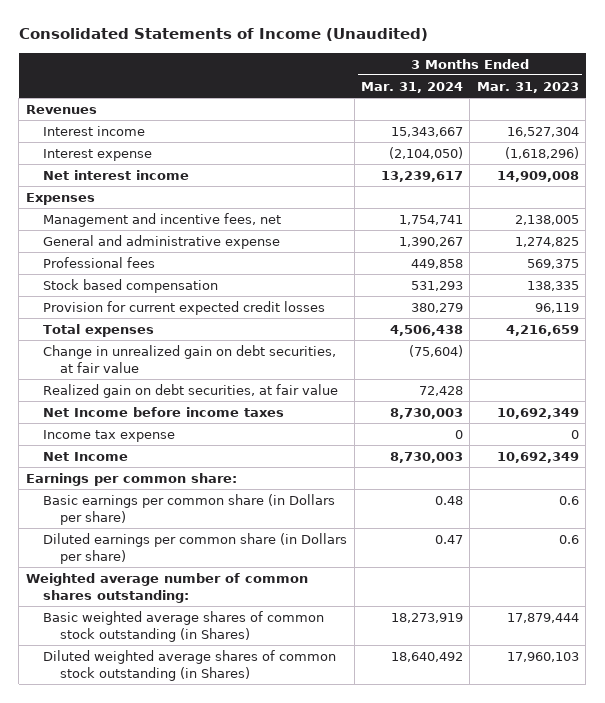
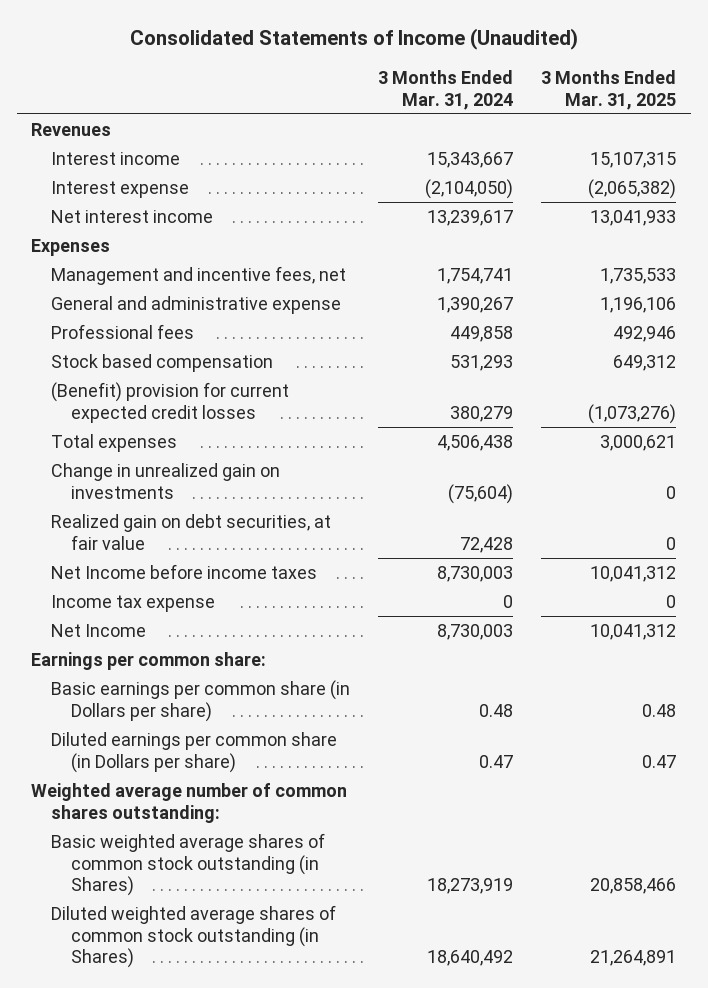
[476,81,579,93] Mar. 31, 2023 -> none
none -> [541,70,677,110] 3 Months Ended Mar. 31, 2025
[43,301,326,316] Provision for current expected credit losses -> [50,381,289,423] (Benefit) provision for current expected credit losses
[43,345,337,373] Change in unrealized gain on debt securities, at fair value -> [50,462,280,499] Change in unrealized gain on investments

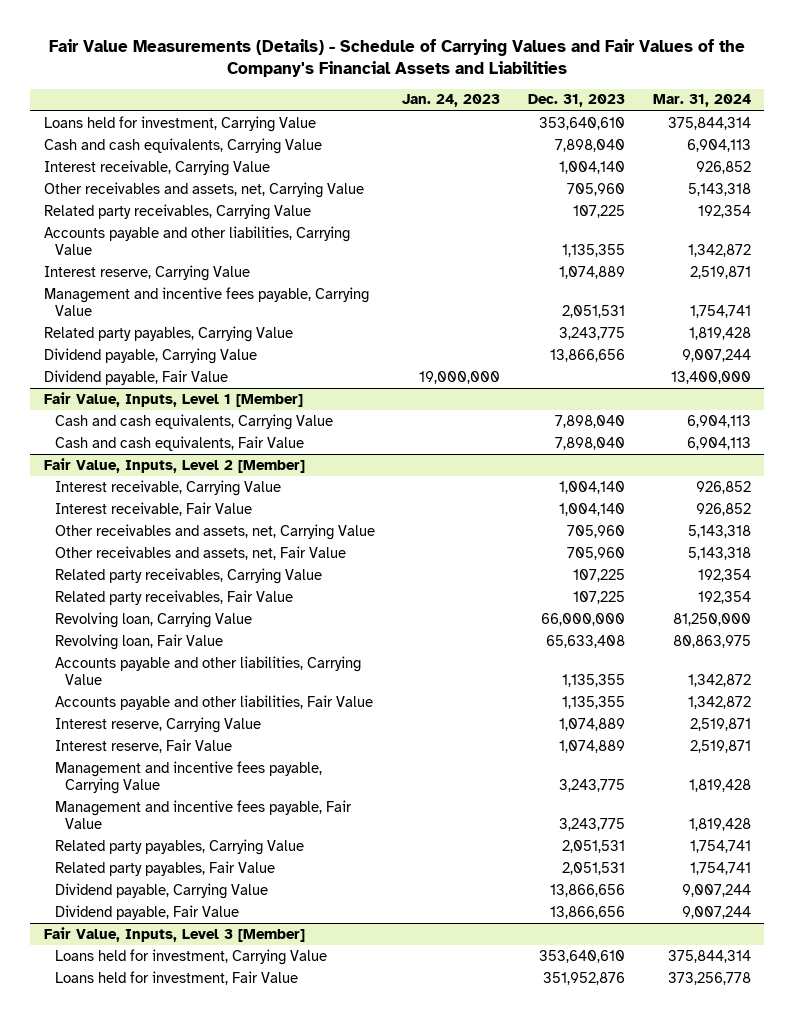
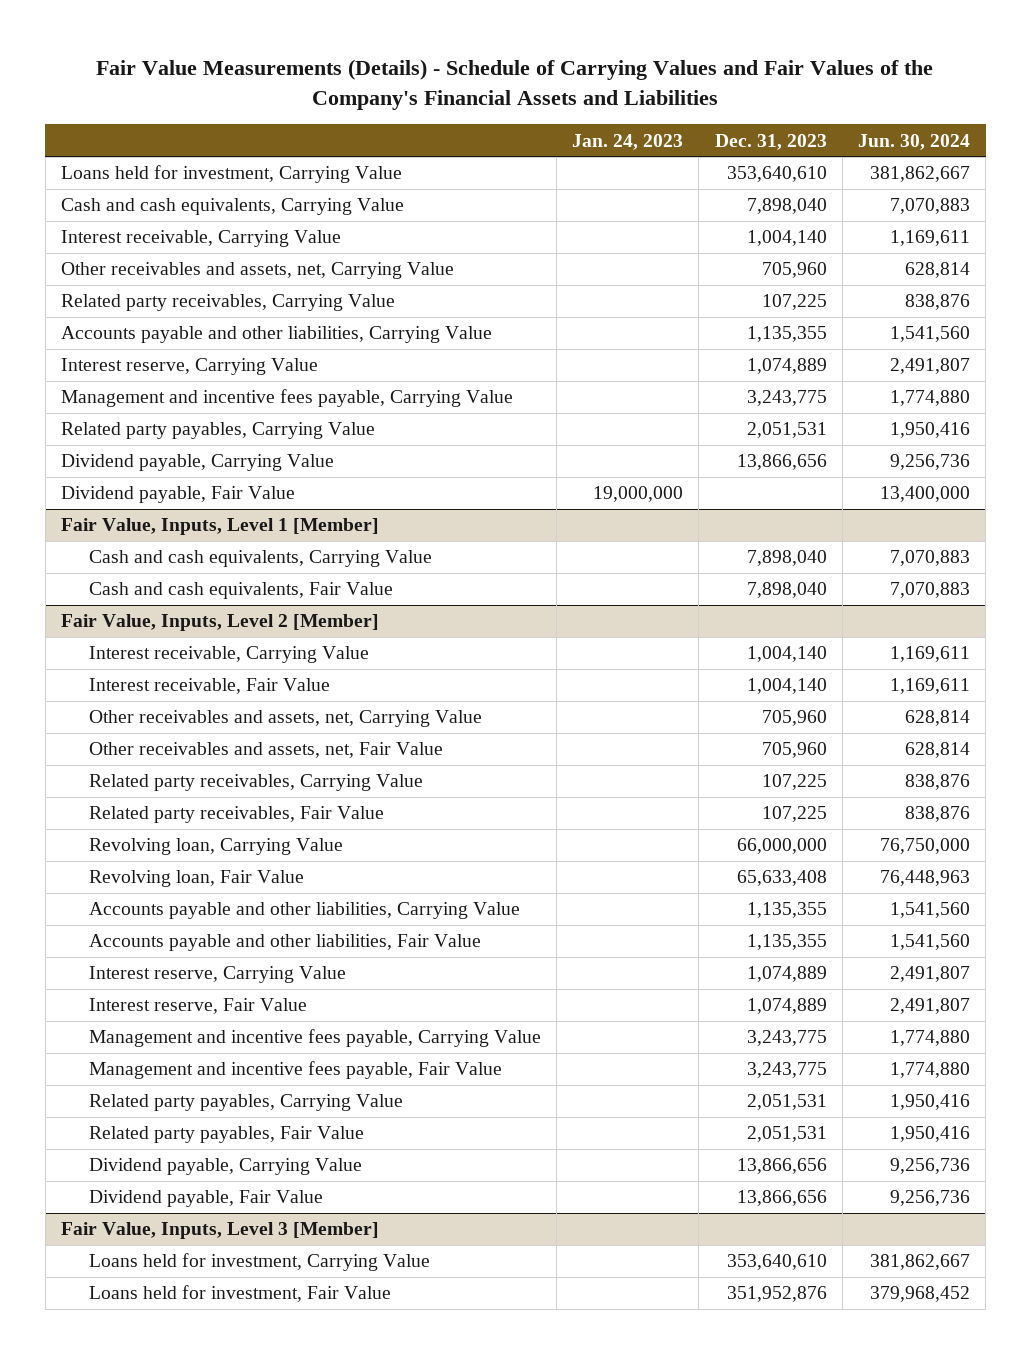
[652,94,751,108] Mar. 31, 2024 -> none
none -> [858,133,971,150] Jun. 30, 2024
[561,305,625,319] 2,051,531 -> [746,390,827,407] 3,243,775
[558,326,625,340] 3,243,775 -> [746,422,827,439] 2,051,531

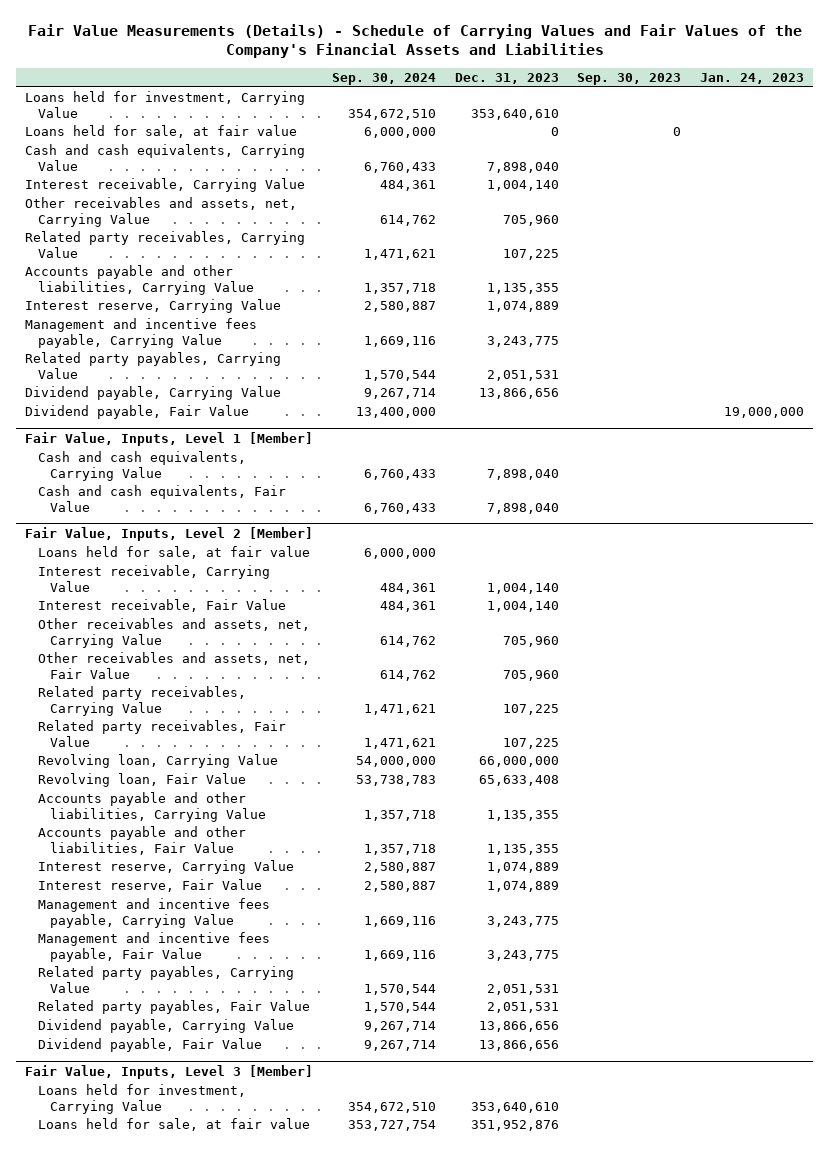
[858,133,971,150] Jun. 30, 2024 -> none
none -> [332,72,437,85] Sep. 30, 2024
none -> [577,72,682,85] Sep. 30, 2023
none -> [25,124,298,138] Loans held for sale, at fair value
none -> [37,545,310,559] Loans held for sale, at fair value
[88,1285,391,1303] Loans held for investment, Fair Value -> [37,1117,310,1131] Loans held for sale, at fair value

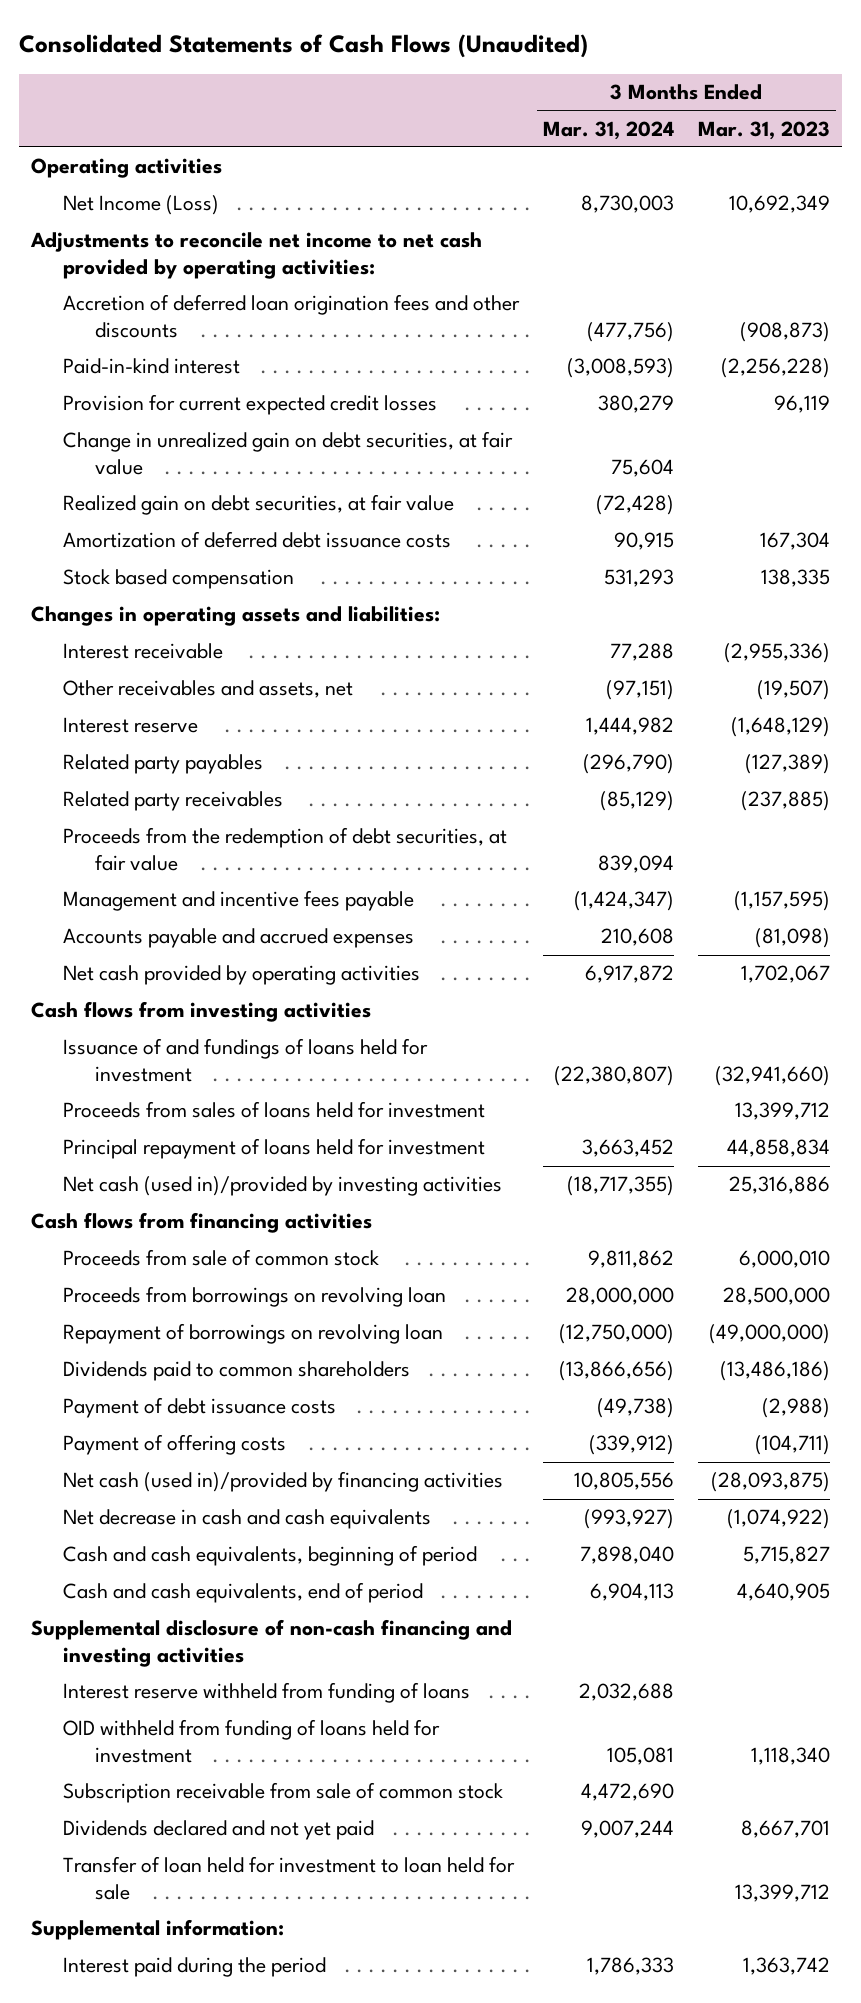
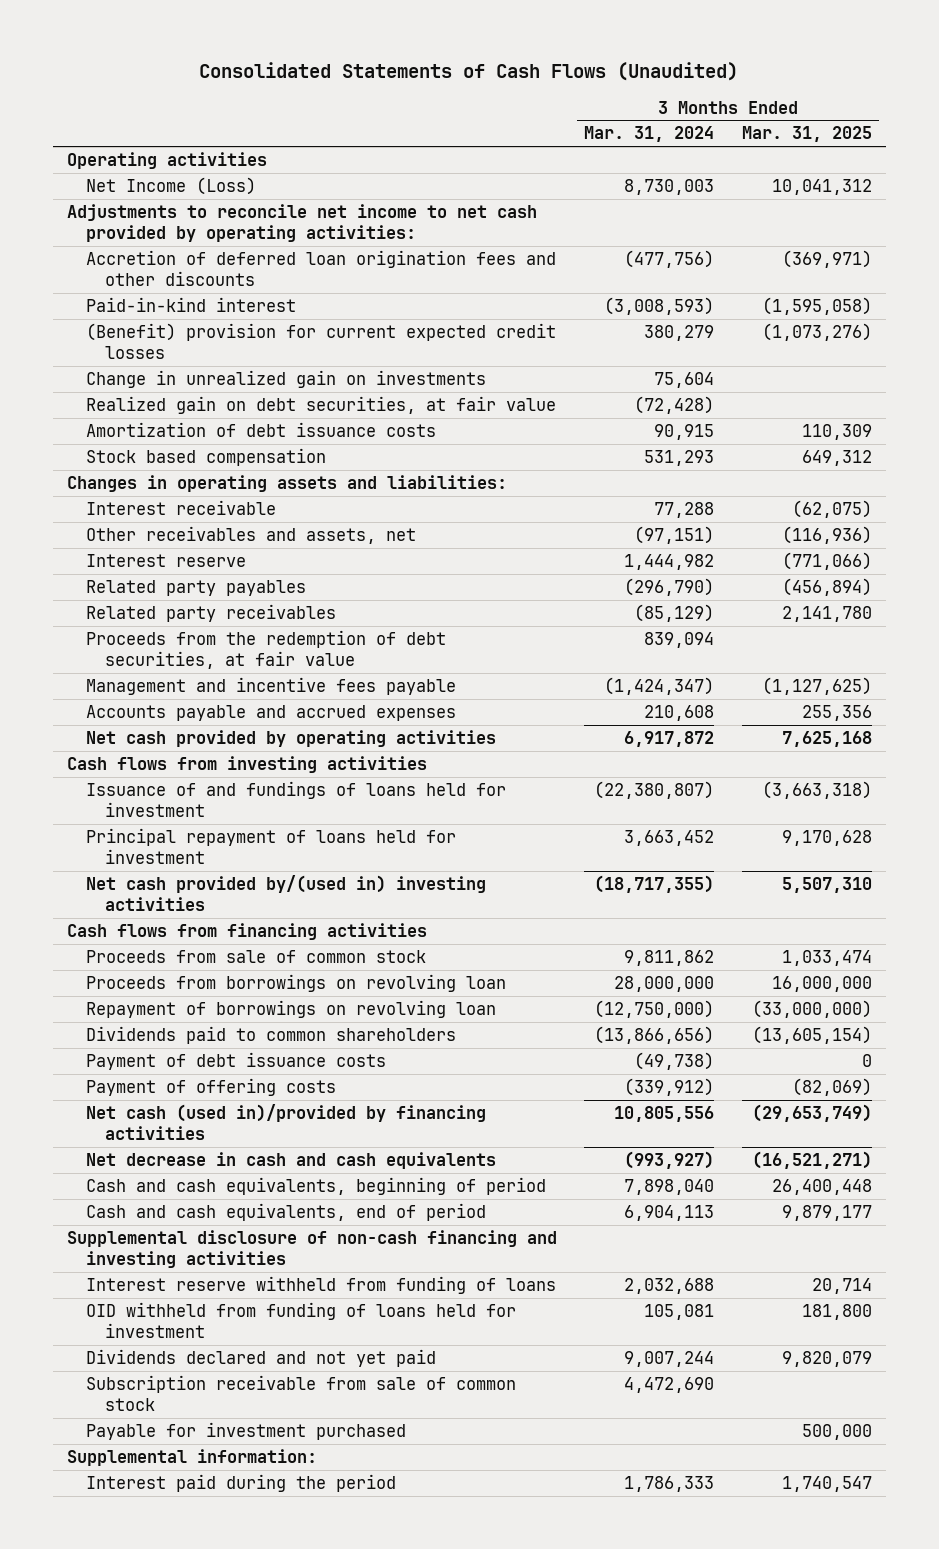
[698,120,831,140] Mar. 31, 2023 -> none
none -> [741,126,872,143] Mar. 31, 2025
[62,394,437,416] Provision for current expected credit losses -> [85,322,556,359] (Benefit) provision for current expected credit losses
[62,431,513,476] Change in unrealized gain on debt securities, at fair value -> [85,369,486,388] Change in unrealized gain on investments
[62,531,451,549] Amortization of deferred debt issuance costs -> [85,421,436,437] Amortization of debt issuance costs
[62,1101,485,1119] Proceeds from sales of loans held for investment -> none
[62,1176,502,1197] Net cash (used in)/provided by investing activities -> [85,874,486,911] Net cash provided by/(used in) investing activities
[62,1856,515,1901] Transfer of loan held for investment to loan held for sale -> none
[62,1782,503,1804] Subscription receivable from sale of common stock -> [85,1374,516,1411] Subscription receivable from sale of common stock
none -> [85,1421,406,1440] Payable for investment purchased

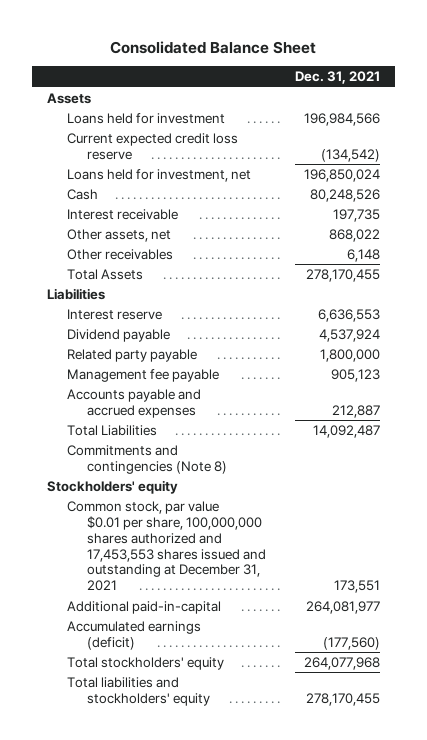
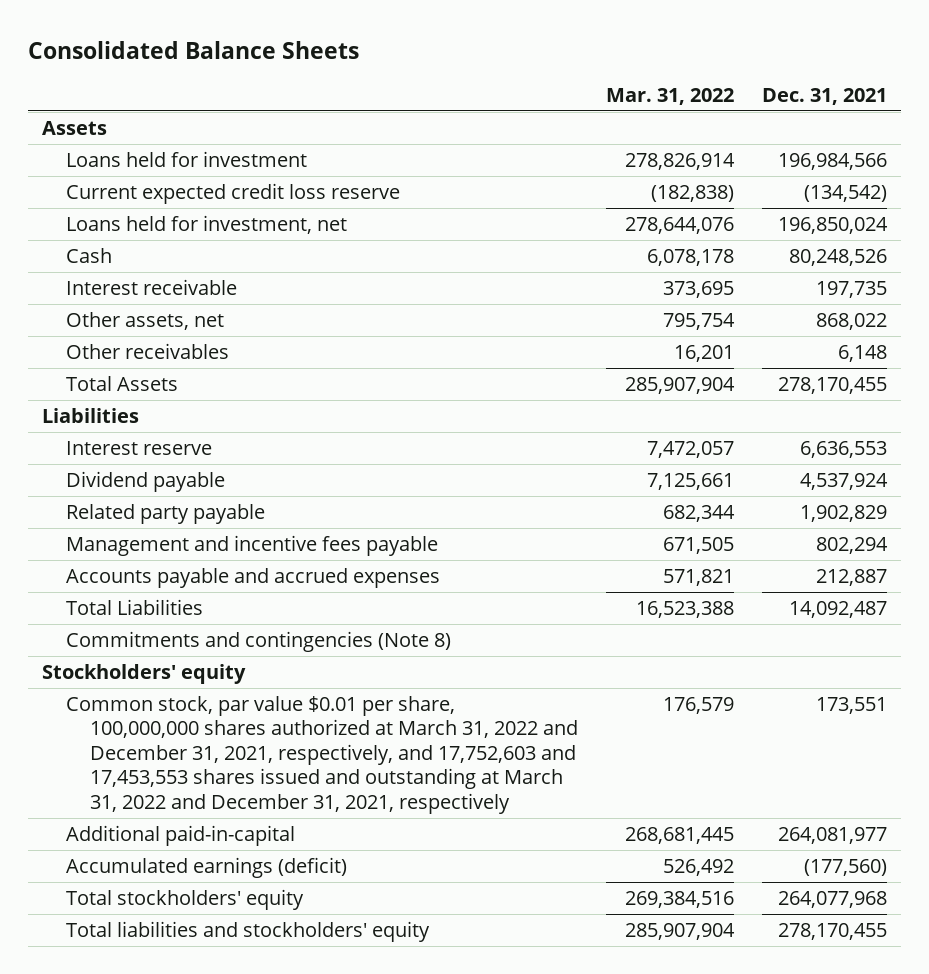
[110,40,317,54] Consolidated Balance Sheet -> [28,40,360,59] Consolidated Balance Sheets
none -> [605,87,734,105] Mar. 31, 2022
[320,349,381,363] 1,800,000 -> [799,504,887,522] 1,902,829
[66,369,219,383] Management fee payable -> [66,534,439,556] Management and incentive fees payable
[331,369,381,383] 905,123 -> [815,536,888,554] 802,294
[66,501,266,592] Common stock, par value $0.01 per share, 100,000,000 shares authorized and 17,453,553 shares issued and outstanding at December 31, 2021 -> [66,695,579,814] Common stock, par value $0.01 per share, 100,000,000 shares authorized at March 31, 2022 and December 31, 2021, respectively, and 17,752,603 and 17,453,553 shares issued and outstanding at March 31, 2022 and December 31, 2021, respectively

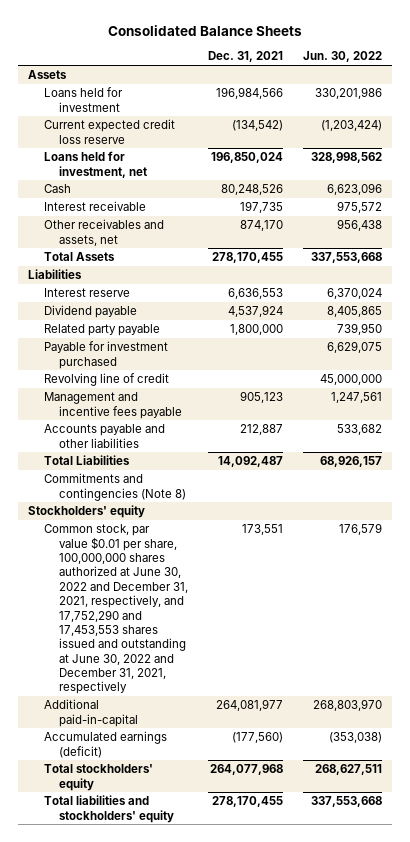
[605,87,734,105] Mar. 31, 2022 -> none
none -> [303,51,383,63] Jun. 30, 2022
[66,311,225,330] Other assets, net -> none
[66,342,230,359] Other receivables -> [43,219,164,246] Other receivables and assets, net
[837,344,887,362] 6,148 -> [240,220,284,232] 874,170
[799,504,887,522] 1,902,829 -> [230,324,284,336] 1,800,000
none -> [43,341,168,369] Payable for investment purchased
none -> [43,373,169,387] Revolving line of credit
[815,536,888,554] 802,294 -> [240,391,284,404] 905,123
[66,567,441,588] Accounts payable and accrued expenses -> [43,424,165,448] Accounts payable and other liabilities
[66,695,579,814] Common stock, par value $0.01 per share, 100,000,000 shares authorized at March 31, 2022 and December 31, 2021, respectively, and 17,752,603 and 17,453,553 shares issued and outstanding at March 31, 2022 and December 31, 2021, respectively -> [43,524,189,695] Common stock, par value $0.01 per share, 100,000,000 shares authorized at June 30, 2022 and December 31, 2021, respectively, and 17,752,290 and 17,453,553 shares issued and outstanding at June 30, 2022 and December 31, 2021, respectively

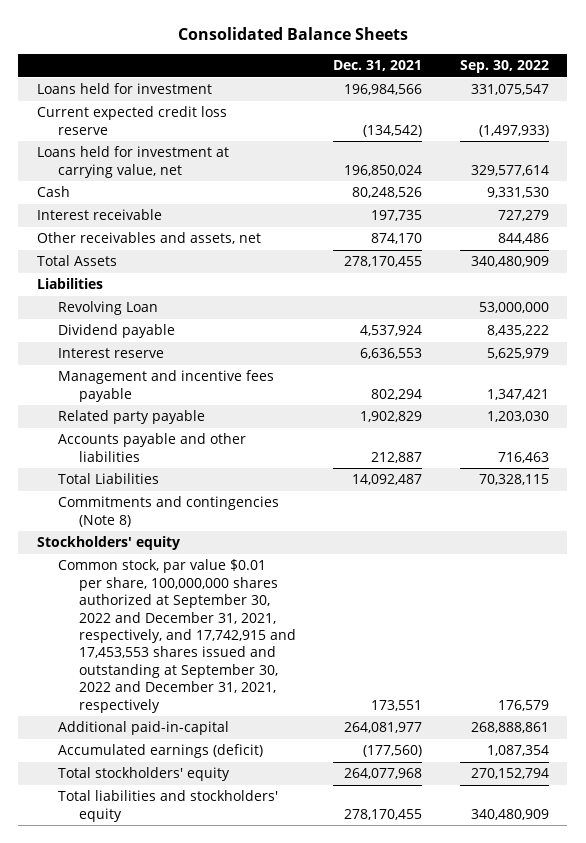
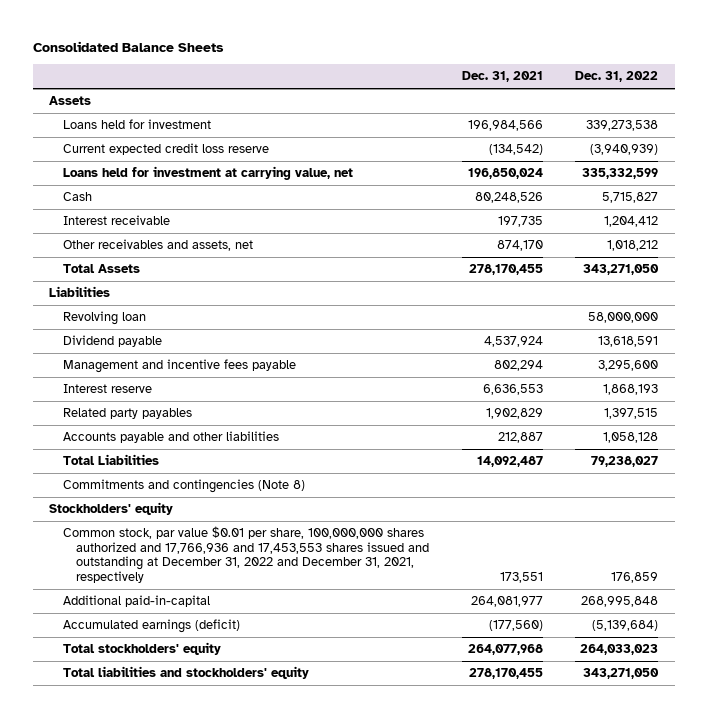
[459,60,549,74] Sep. 30, 2022 -> none
none -> [575,71,659,83] Dec. 31, 2022
none -> [49,96,92,106] Assets
[57,301,158,316] Revolving Loan -> [62,311,146,326] Revolving loan
[57,348,164,359] Interest reserve -> [62,384,152,394] Interest reserve
[57,410,205,425] Related party payable -> [62,408,192,420] Related party payables
[57,559,296,713] Common stock, par value $0.01 per share, 100,000,000 shares authorized at September 30, 2022 and December 31, 2021, respectively, and 17,742,915 and 17,453,553 shares issued and outstanding at September 30, 2022 and December 31, 2021, respectively -> [62,526,429,583] Common stock, par value $0.01 per share, 100,000,000 shares authorized and 17,766,936 and 17,453,553 shares issued and outstanding at December 31, 2022 and December 31, 2021, respectively

